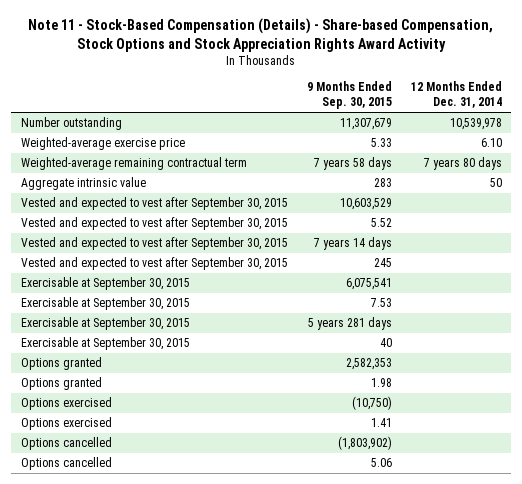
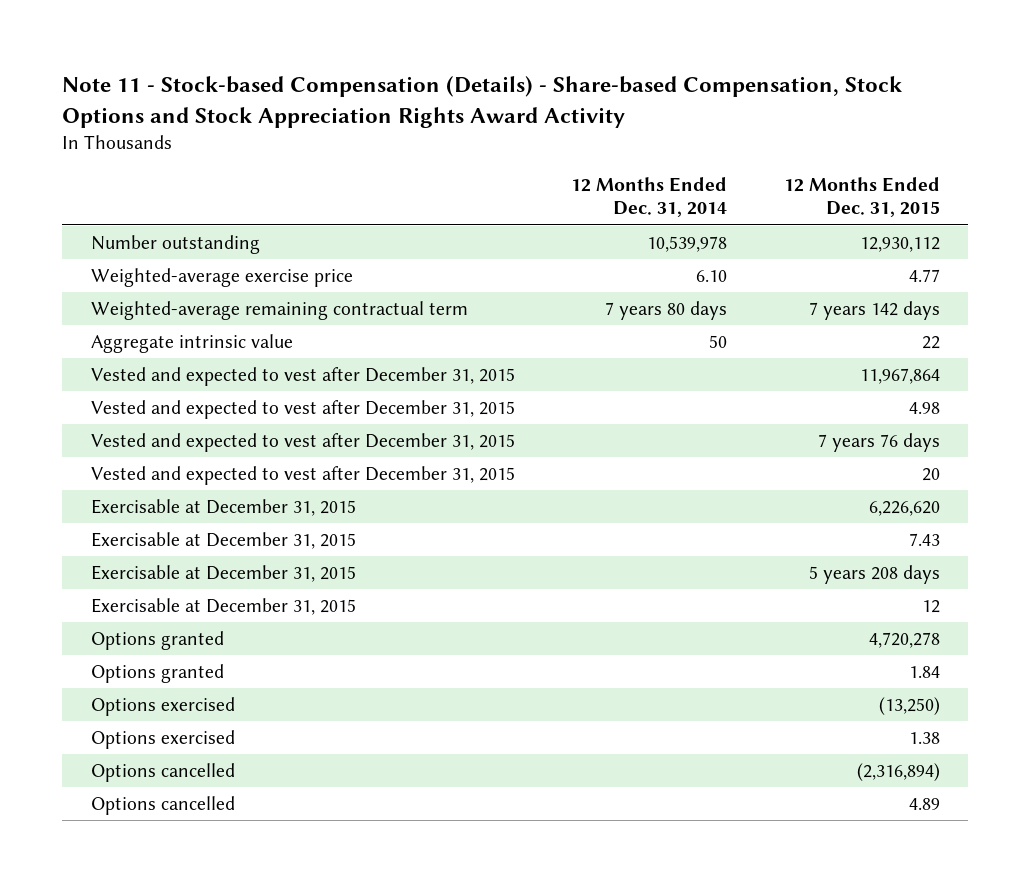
[28,18,494,52] Note 11 - Stock-Based Compensation (Details) - Share-based Compensation, Stock Options and Stock Appreciation Rights Award Activity -> [62,76,903,128] Note 11 - Stock-based Compensation (Details) - Share-based Compensation, Stock Options and Stock Appreciation Rights Award Activity
[306,81,392,110] 9 Months Ended Sep. 30, 2015 -> none
none -> [783,177,940,218] 12 Months Ended Dec. 31, 2015
[20,197,288,211] Vested and expected to vest after September 30, 2015 -> [90,366,515,386] Vested and expected to vest after December 31, 2015
[20,217,288,231] Vested and expected to vest after September 30, 2015 -> [90,399,515,419] Vested and expected to vest after December 31, 2015
[20,237,288,251] Vested and expected to vest after September 30, 2015 -> [90,432,515,452] Vested and expected to vest after December 31, 2015
[20,257,288,271] Vested and expected to vest after September 30, 2015 -> [90,465,515,485] Vested and expected to vest after December 31, 2015
[20,277,190,291] Exercisable at September 30, 2015 -> [90,498,356,516] Exercisable at December 31, 2015
[20,297,190,311] Exercisable at September 30, 2015 -> [90,531,356,549] Exercisable at December 31, 2015
[20,317,190,331] Exercisable at September 30, 2015 -> [90,564,356,582] Exercisable at December 31, 2015
[20,337,190,351] Exercisable at September 30, 2015 -> [90,597,356,615] Exercisable at December 31, 2015

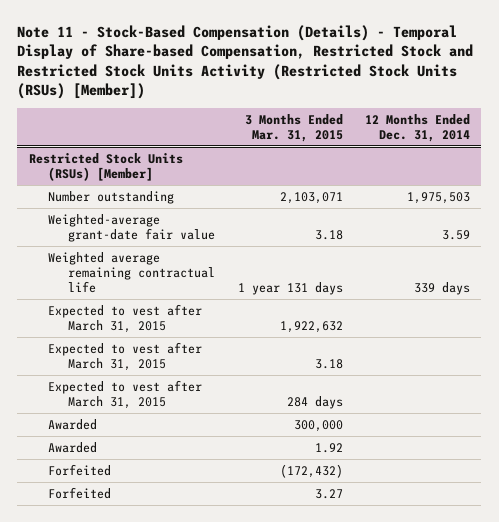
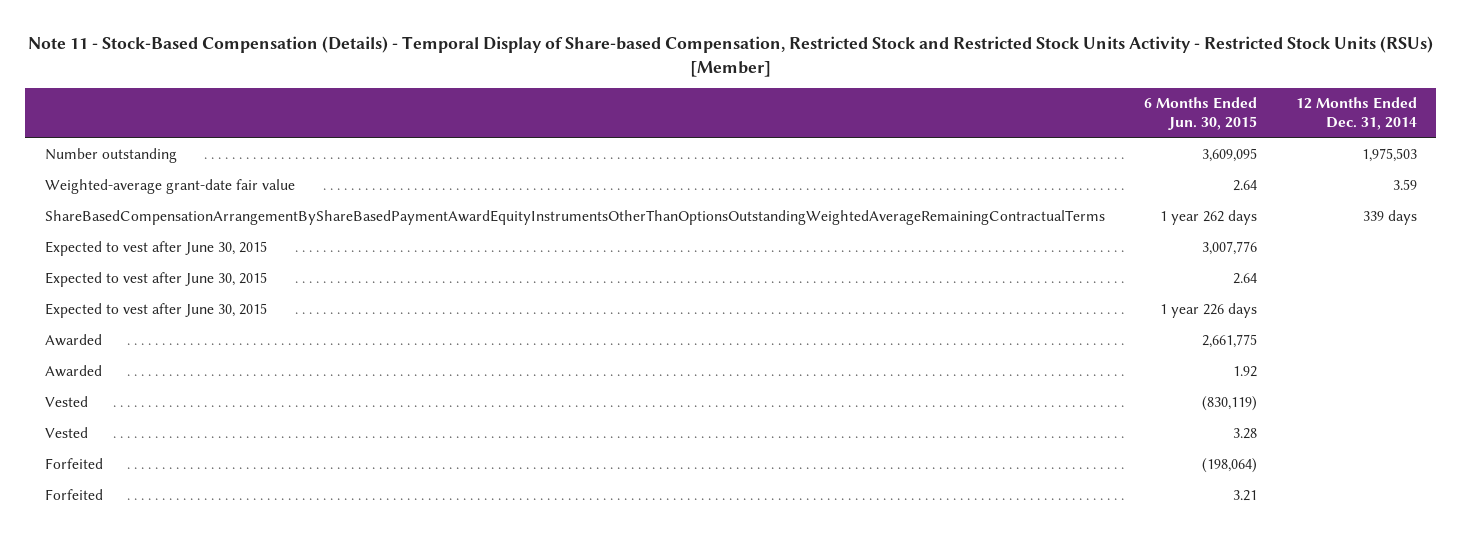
[17,24,474,100] Note 11 - Stock-Based Compensation (Details) - Temporal Display of Share-based Compensation, Restricted Stock and Restricted Stock Units Activity (Restricted Stock Units (RSUs) [Member]) -> [27,35,1433,77] Note 11 - Stock-Based Compensation (Details) - Temporal Display of Share-based Compensation, Restricted Stock and Restricted Stock Units Activity - Restricted Stock Units (RSUs) [Member]
[244,113,343,142] 3 Months Ended Mar. 31, 2015 -> none
none -> [1143,97,1257,131] 6 Months Ended Jun. 30, 2015
[28,152,183,181] Restricted Stock Units (RSUs) [Member] -> none
[48,251,215,293] Weighted average remaining contractual life -> [44,210,1105,226] ShareBasedCompensationArrangementByShareBasedPaymentAwardEquityInstrumentsOtherThanOptionsOutstandingWeightedAverageRemainingContractualTerms
[48,303,203,333] Expected to vest after March 31, 2015 -> [44,241,267,257] Expected to vest after June 30, 2015
[48,341,203,371] Expected to vest after March 31, 2015 -> [44,272,267,288] Expected to vest after June 30, 2015
[48,379,203,409] Expected to vest after March 31, 2015 -> [44,303,267,319] Expected to vest after June 30, 2015
none -> [44,396,88,408] Vested
none -> [44,427,88,439] Vested

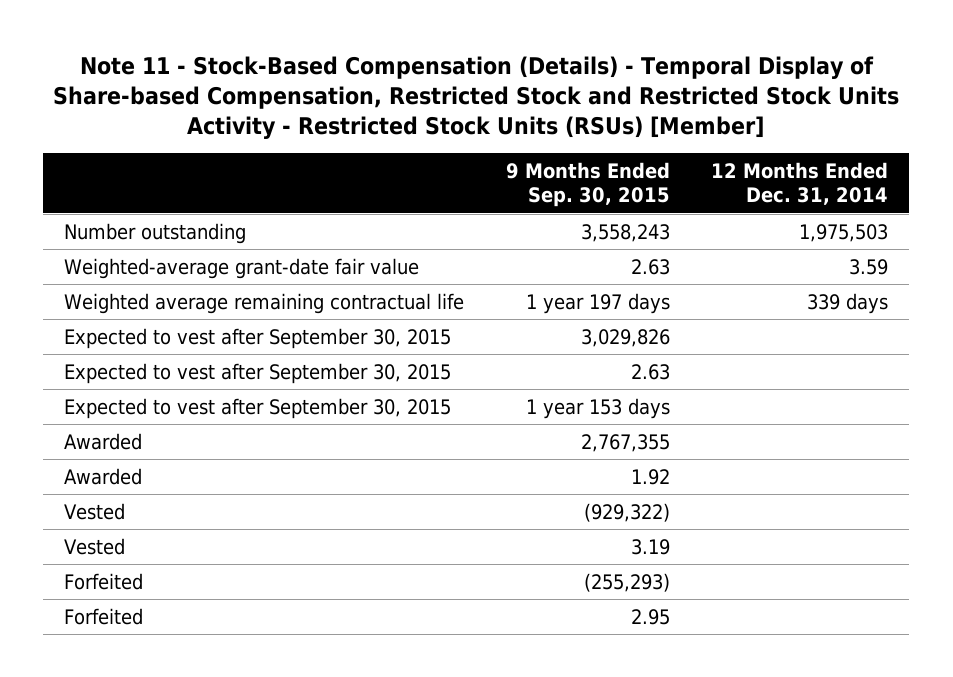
[1143,97,1257,131] 6 Months Ended Jun. 30, 2015 -> none
none -> [505,161,670,208] 9 Months Ended Sep. 30, 2015
[44,210,1105,226] ShareBasedCompensationArrangementByShareBasedPaymentAwardEquityInstrumentsOtherThanOptionsOutstandingWeightedAverageRemainingContractualTerms -> [64,292,465,314] Weighted average remaining contractual life
[44,241,267,257] Expected to vest after June 30, 2015 -> [64,327,452,349] Expected to vest after September 30, 2015
[44,272,267,288] Expected to vest after June 30, 2015 -> [64,362,452,384] Expected to vest after September 30, 2015
[44,303,267,319] Expected to vest after June 30, 2015 -> [64,397,452,419] Expected to vest after September 30, 2015

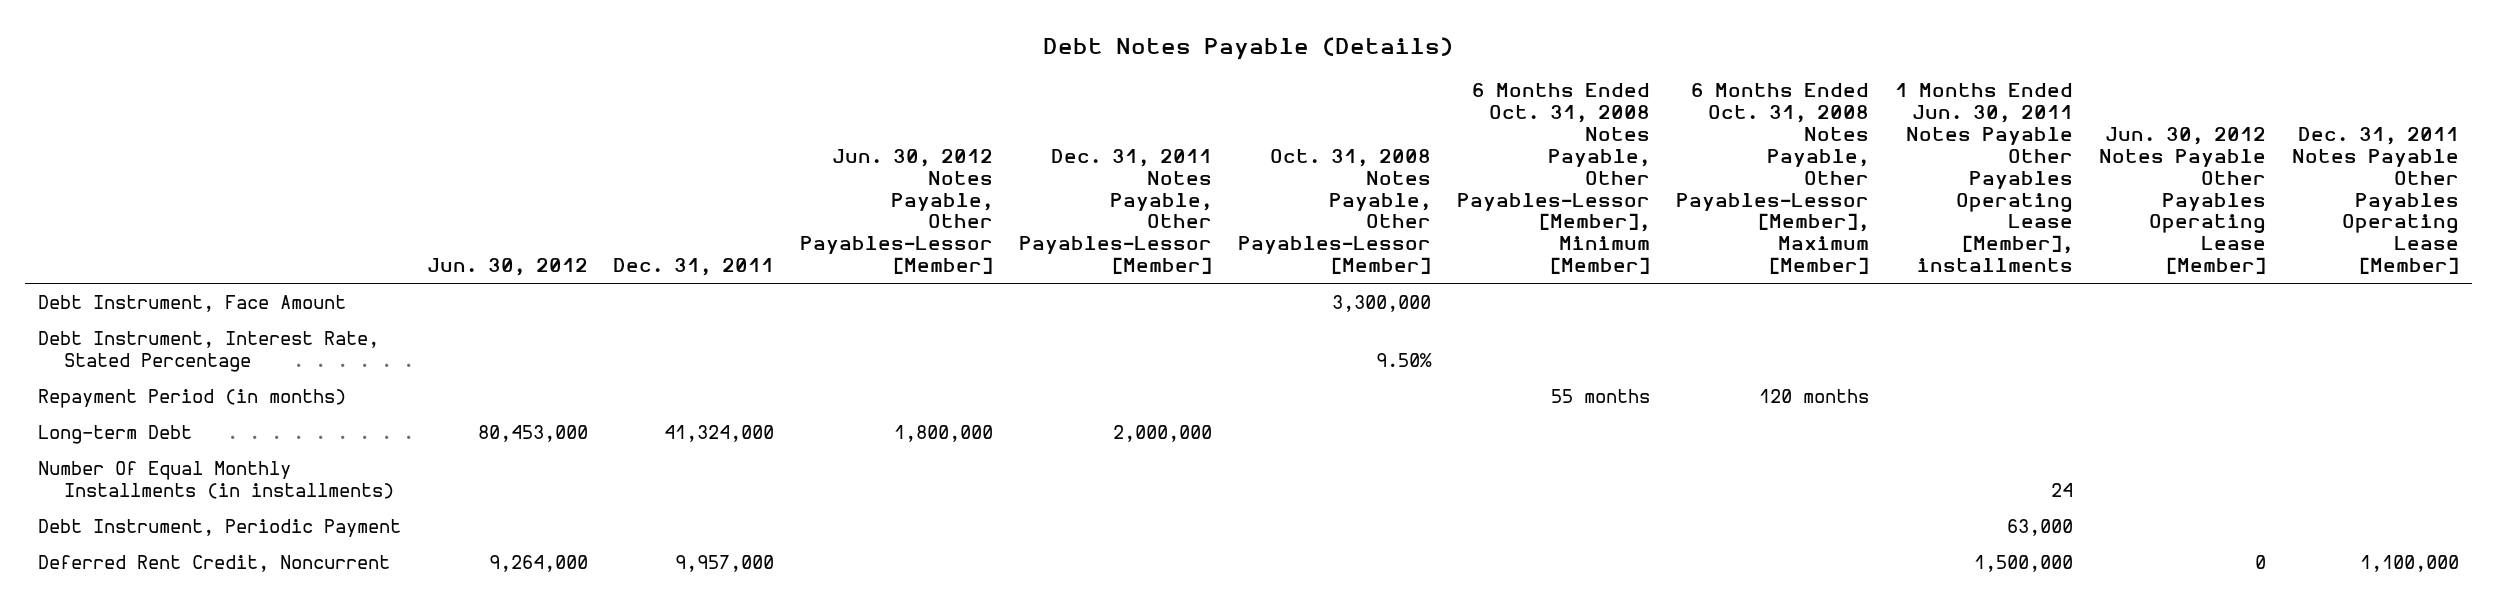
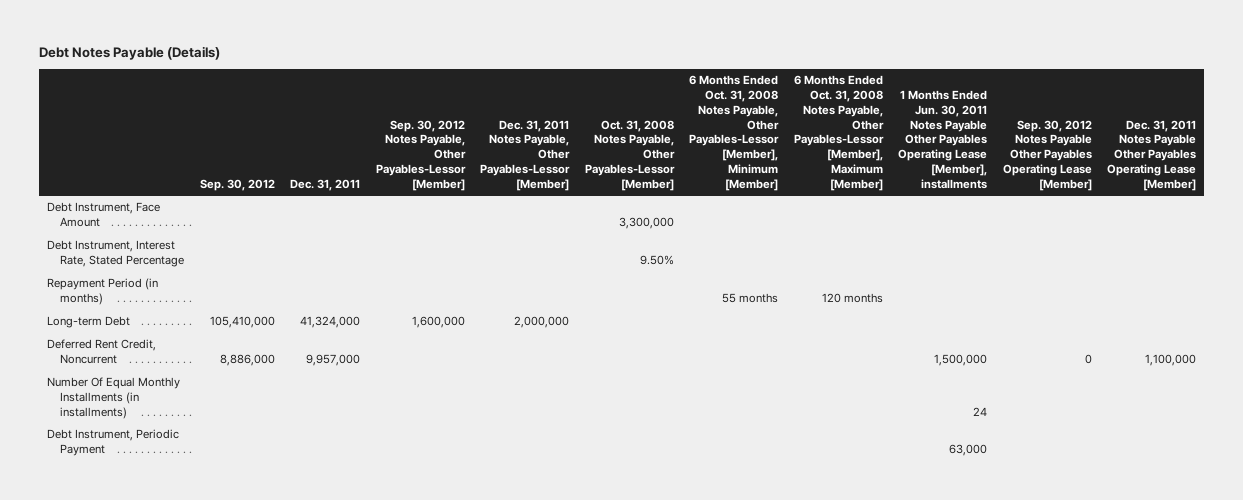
[426,258,588,277] Jun. 30, 2012 -> none
[800,148,994,275] Jun. 30, 2012 Notes Payable, Other Payables-Lessor [Member] -> none
[2099,127,2267,275] Jun. 30, 2012 Notes Payable Other Payables Operating Lease [Member] -> none
none -> [199,178,275,191] Sep. 30, 2012
none -> [375,119,466,191] Sep. 30, 2012 Notes Payable, Other Payables-Lessor [Member]
none -> [1002,119,1092,191] Sep. 30, 2012 Notes Payable Other Payables Operating Lease [Member]
[37,555,390,573] Deferred Rent Credit, Noncurrent -> [46,339,156,365] Deferred Rent Credit, Noncurrent

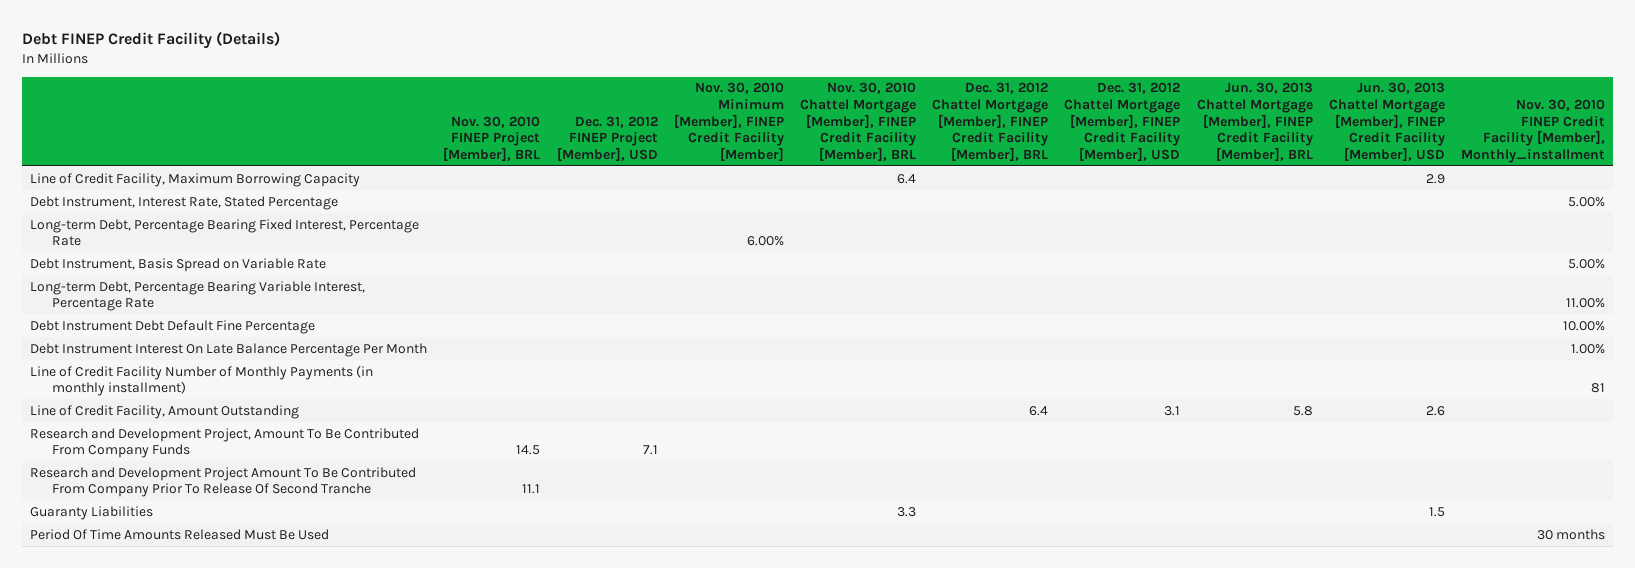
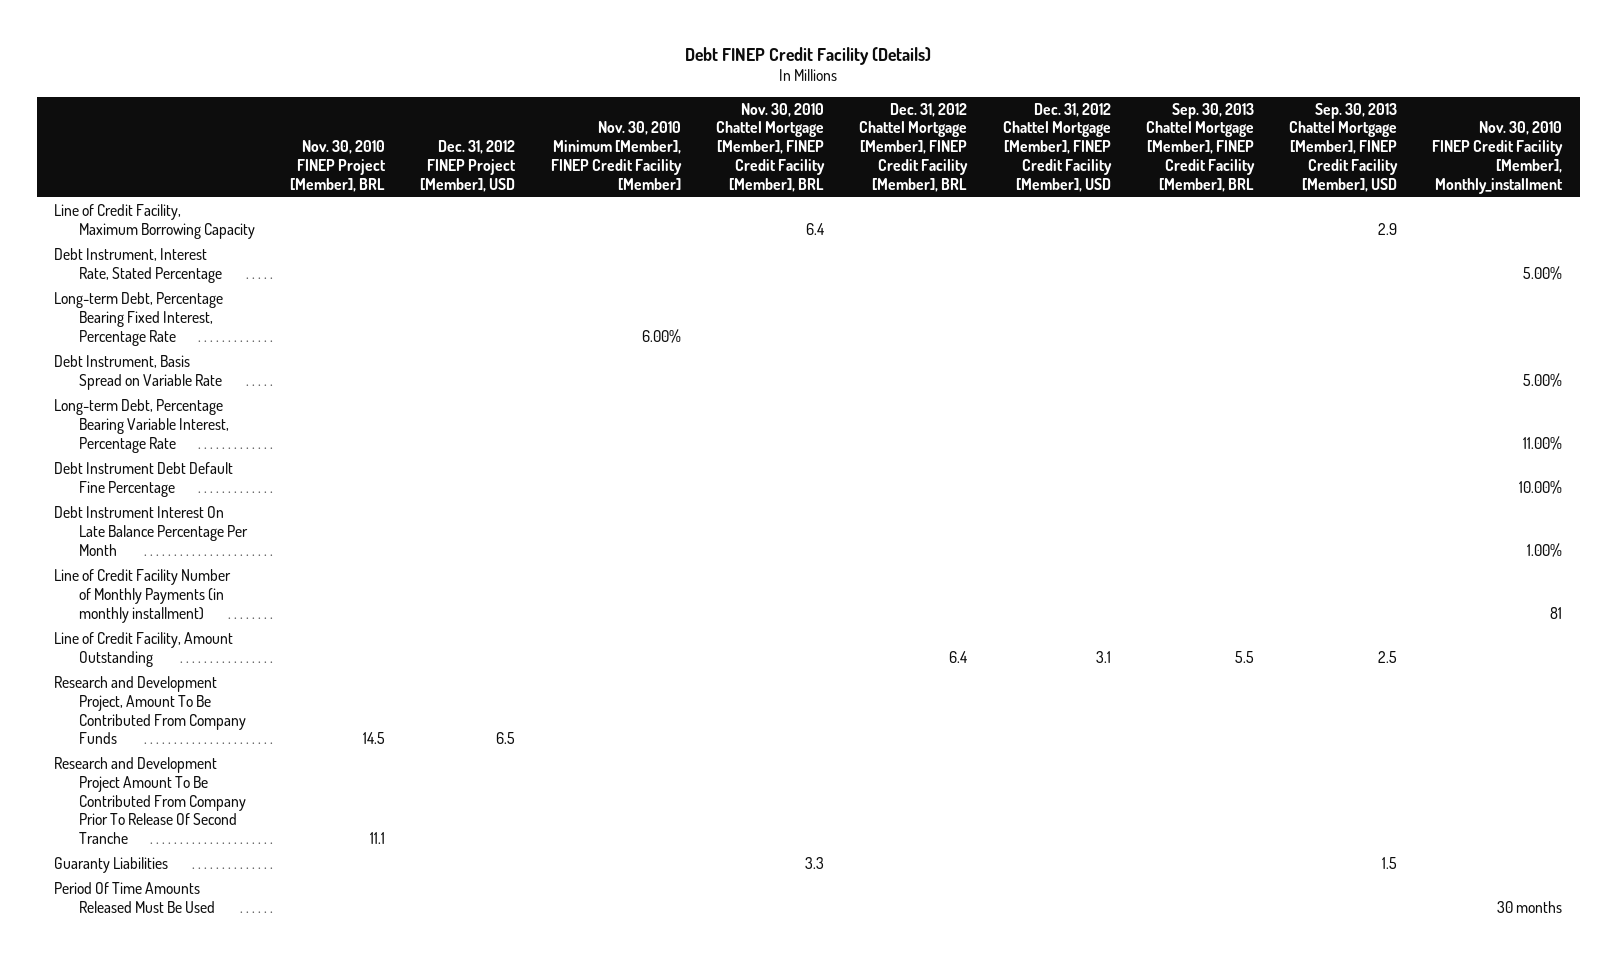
[1196,82,1313,162] Jun. 30, 2013 Chattel Mortgage [Member], FINEP Credit Facility [Member], BRL -> none
[1328,82,1445,162] Jun. 30, 2013 Chattel Mortgage [Member], FINEP Credit Facility [Member], USD -> none
none -> [1145,102,1255,192] Sep. 30, 2013 Chattel Mortgage [Member], FINEP Credit Facility [Member], BRL
none -> [1289,102,1399,192] Sep. 30, 2013 Chattel Mortgage [Member], FINEP Credit Facility [Member], USD
[642,445,658,456] 7.1 -> [496,732,516,745] 6.5

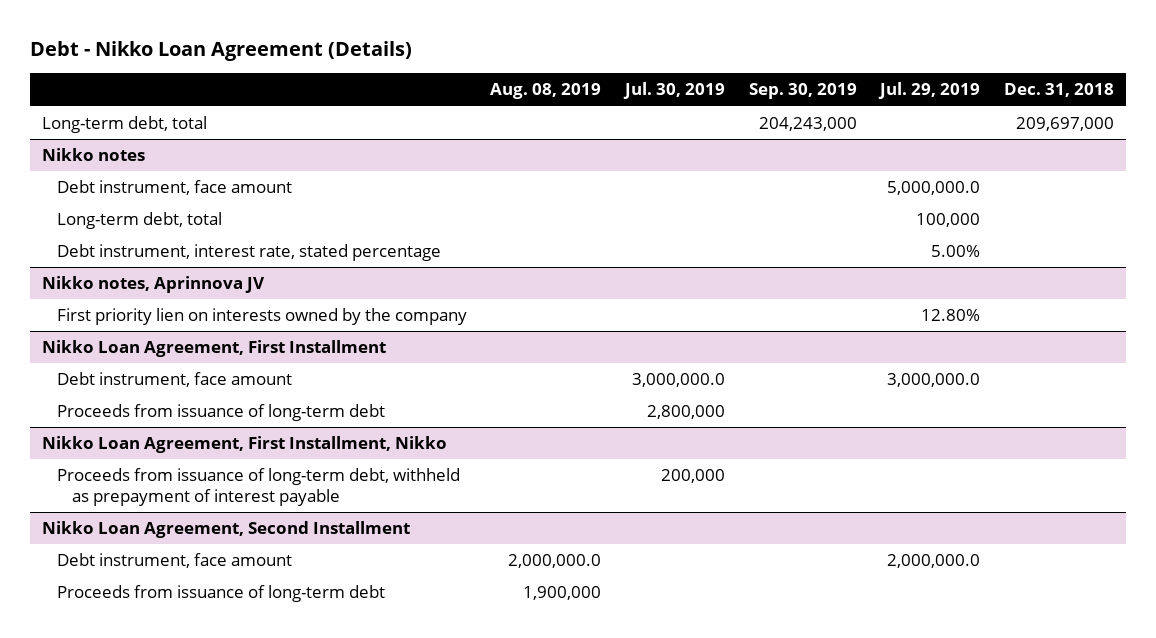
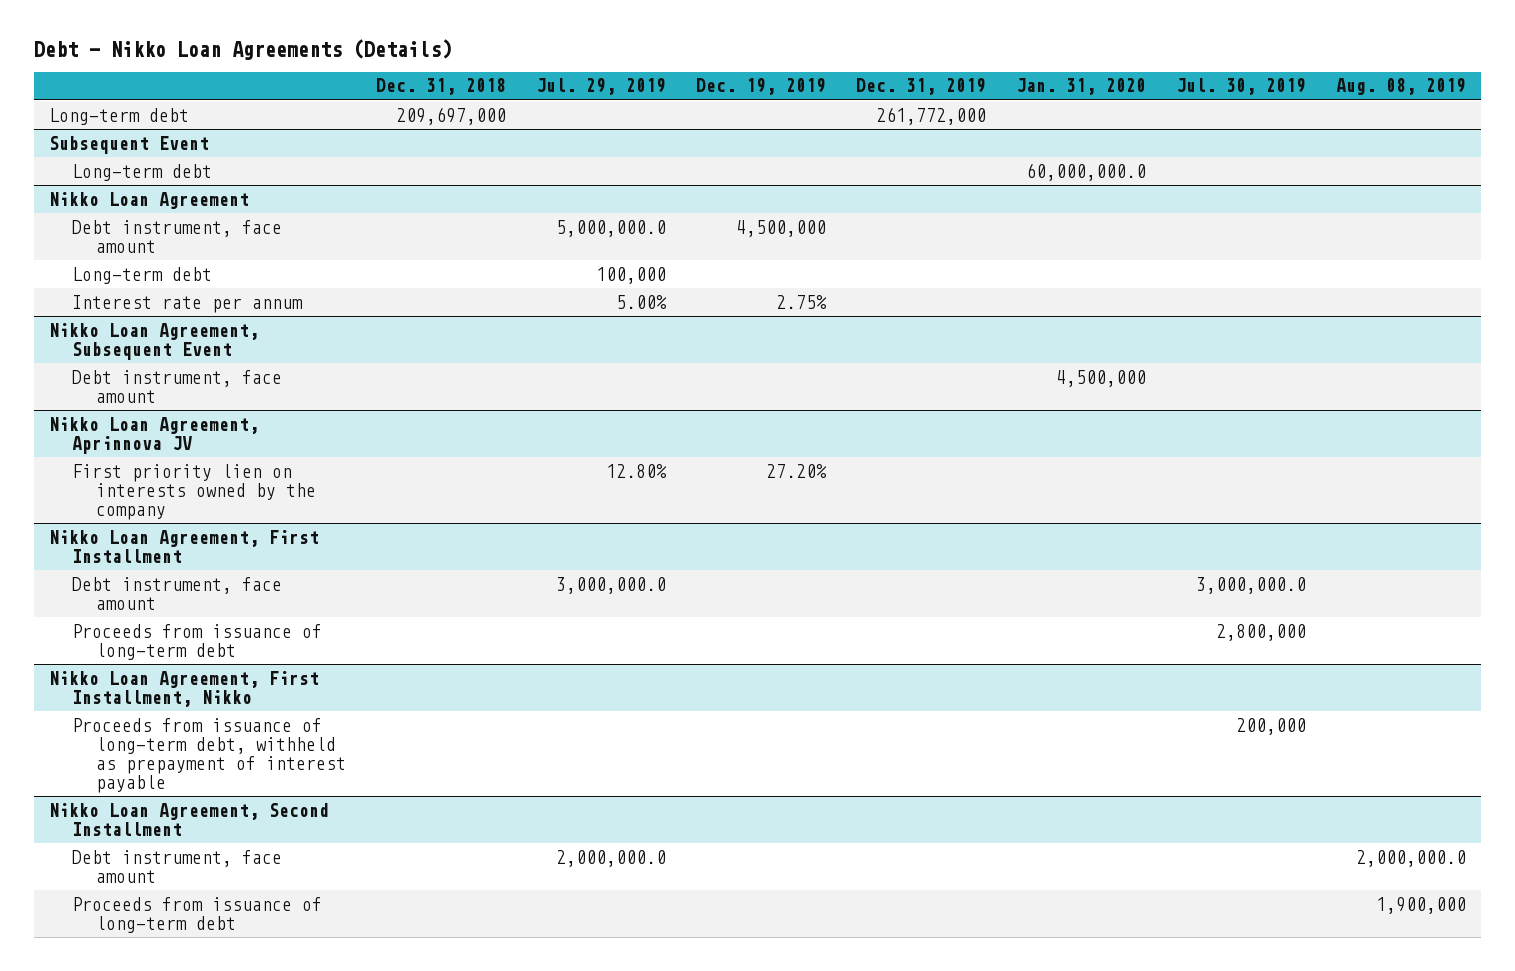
[30,41,413,62] Debt - Nikko Loan Agreement (Details) -> [34,38,453,60] Debt - Nikko Loan Agreements (Details)
[748,83,857,100] Sep. 30, 2019 -> none
none -> [695,78,826,96] Dec. 19, 2019
none -> [855,78,986,96] Dec. 31, 2019
none -> [1015,78,1146,96] Jan. 31, 2020
[41,116,207,134] Long-term debt, total -> [49,107,190,125] Long-term debt
none -> [49,135,210,154] Subsequent Event
none -> [72,163,213,181] Long-term debt
[41,148,145,162] Nikko notes -> [49,191,250,209] Nikko Loan Agreement
[56,212,222,230] Long-term debt, total -> [72,266,213,284] Long-term debt
[56,244,441,262] Debt instrument, interest rate, stated percentage -> [72,294,304,313] Interest rate per annum
none -> [49,322,260,360] Nikko Loan Agreement, Subsequent Event
none -> [72,369,283,403] Debt instrument, face amount
[41,276,265,294] Nikko notes, Aprinnova JV -> [49,416,260,454] Nikko Loan Agreement, Aprinnova JV

